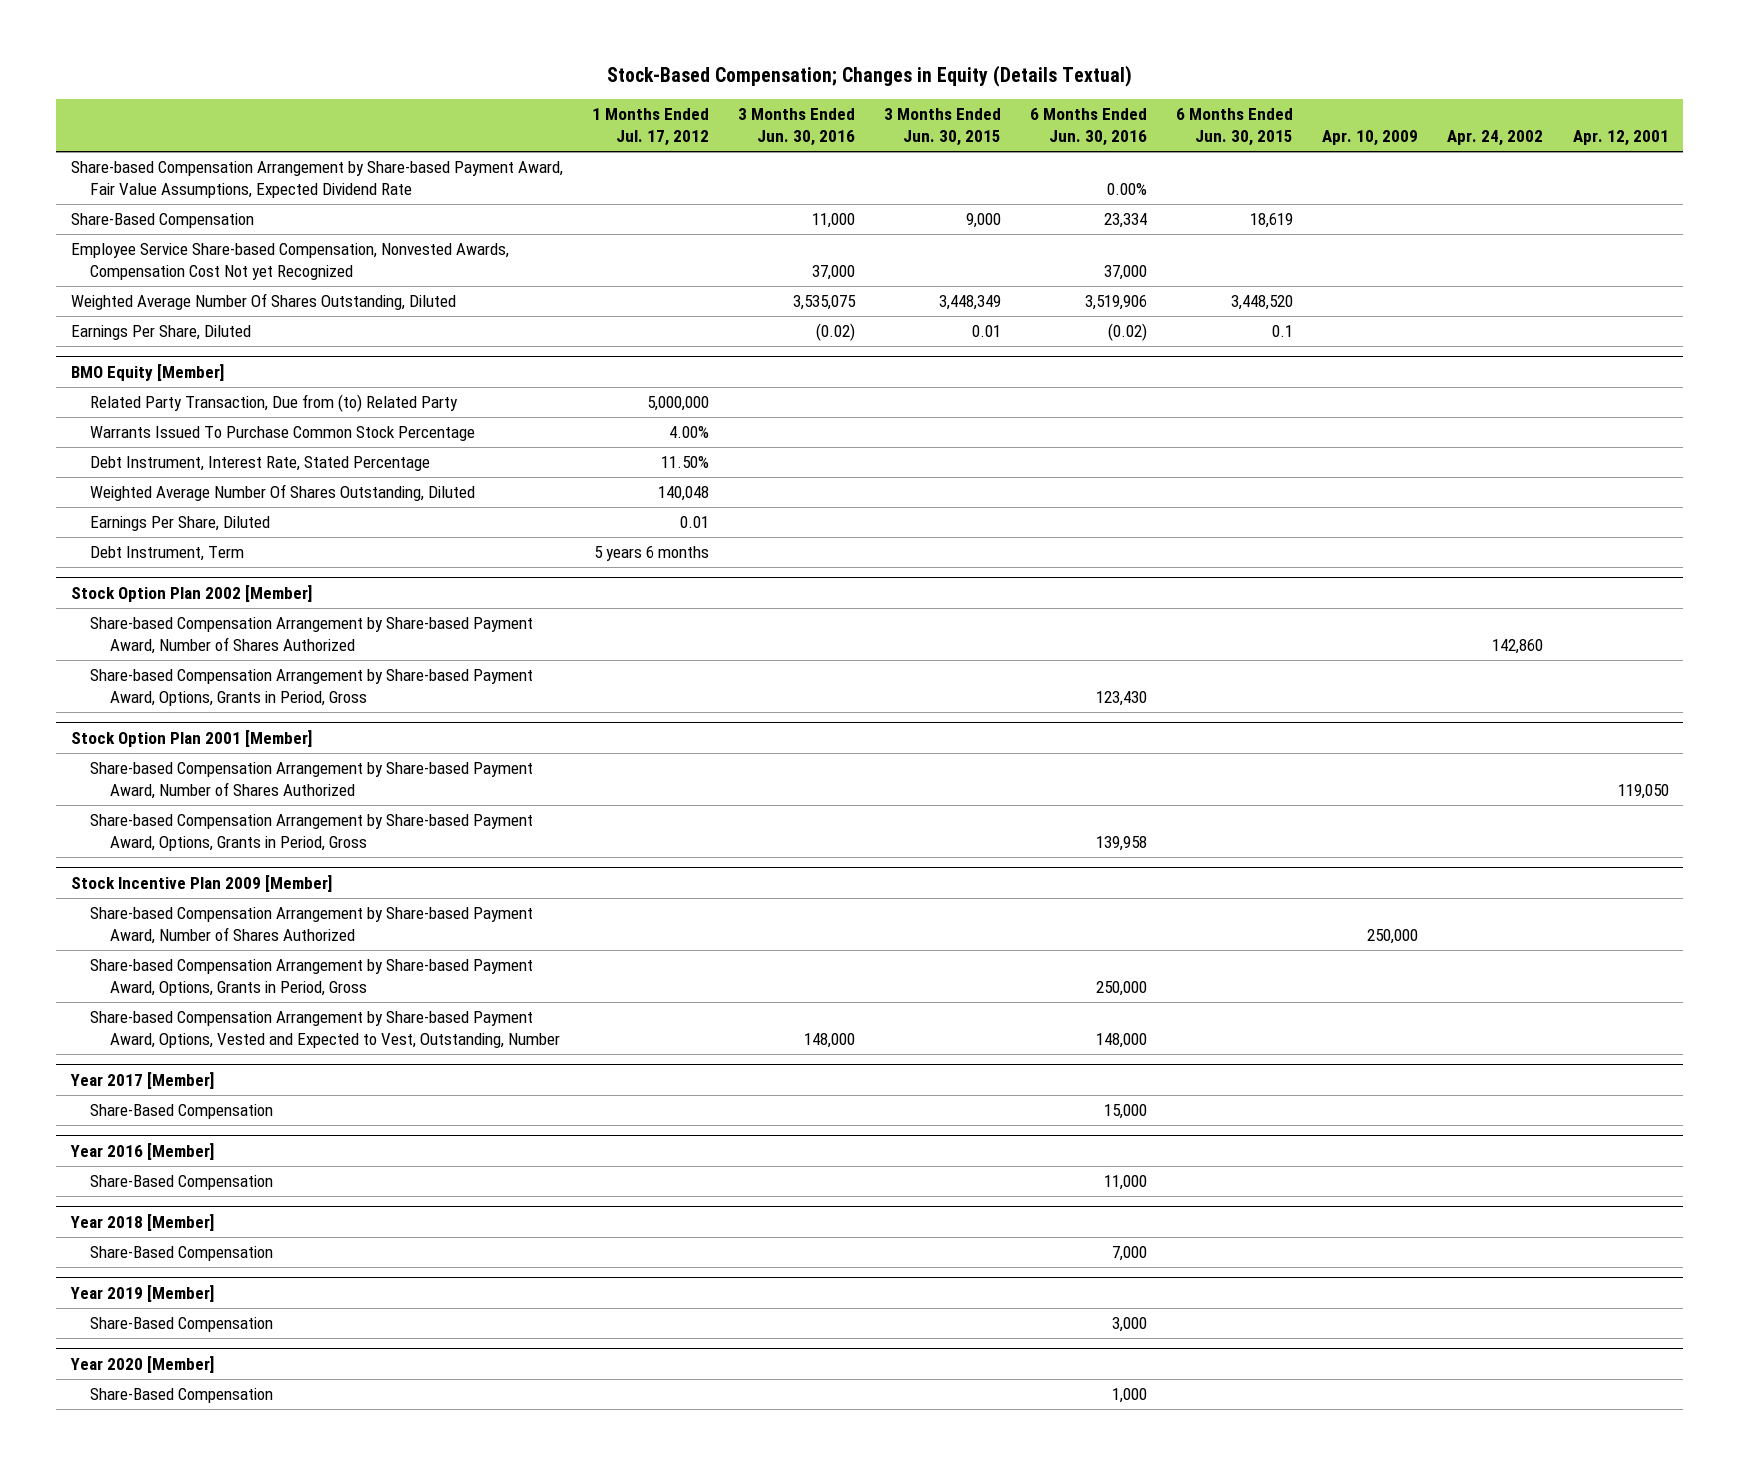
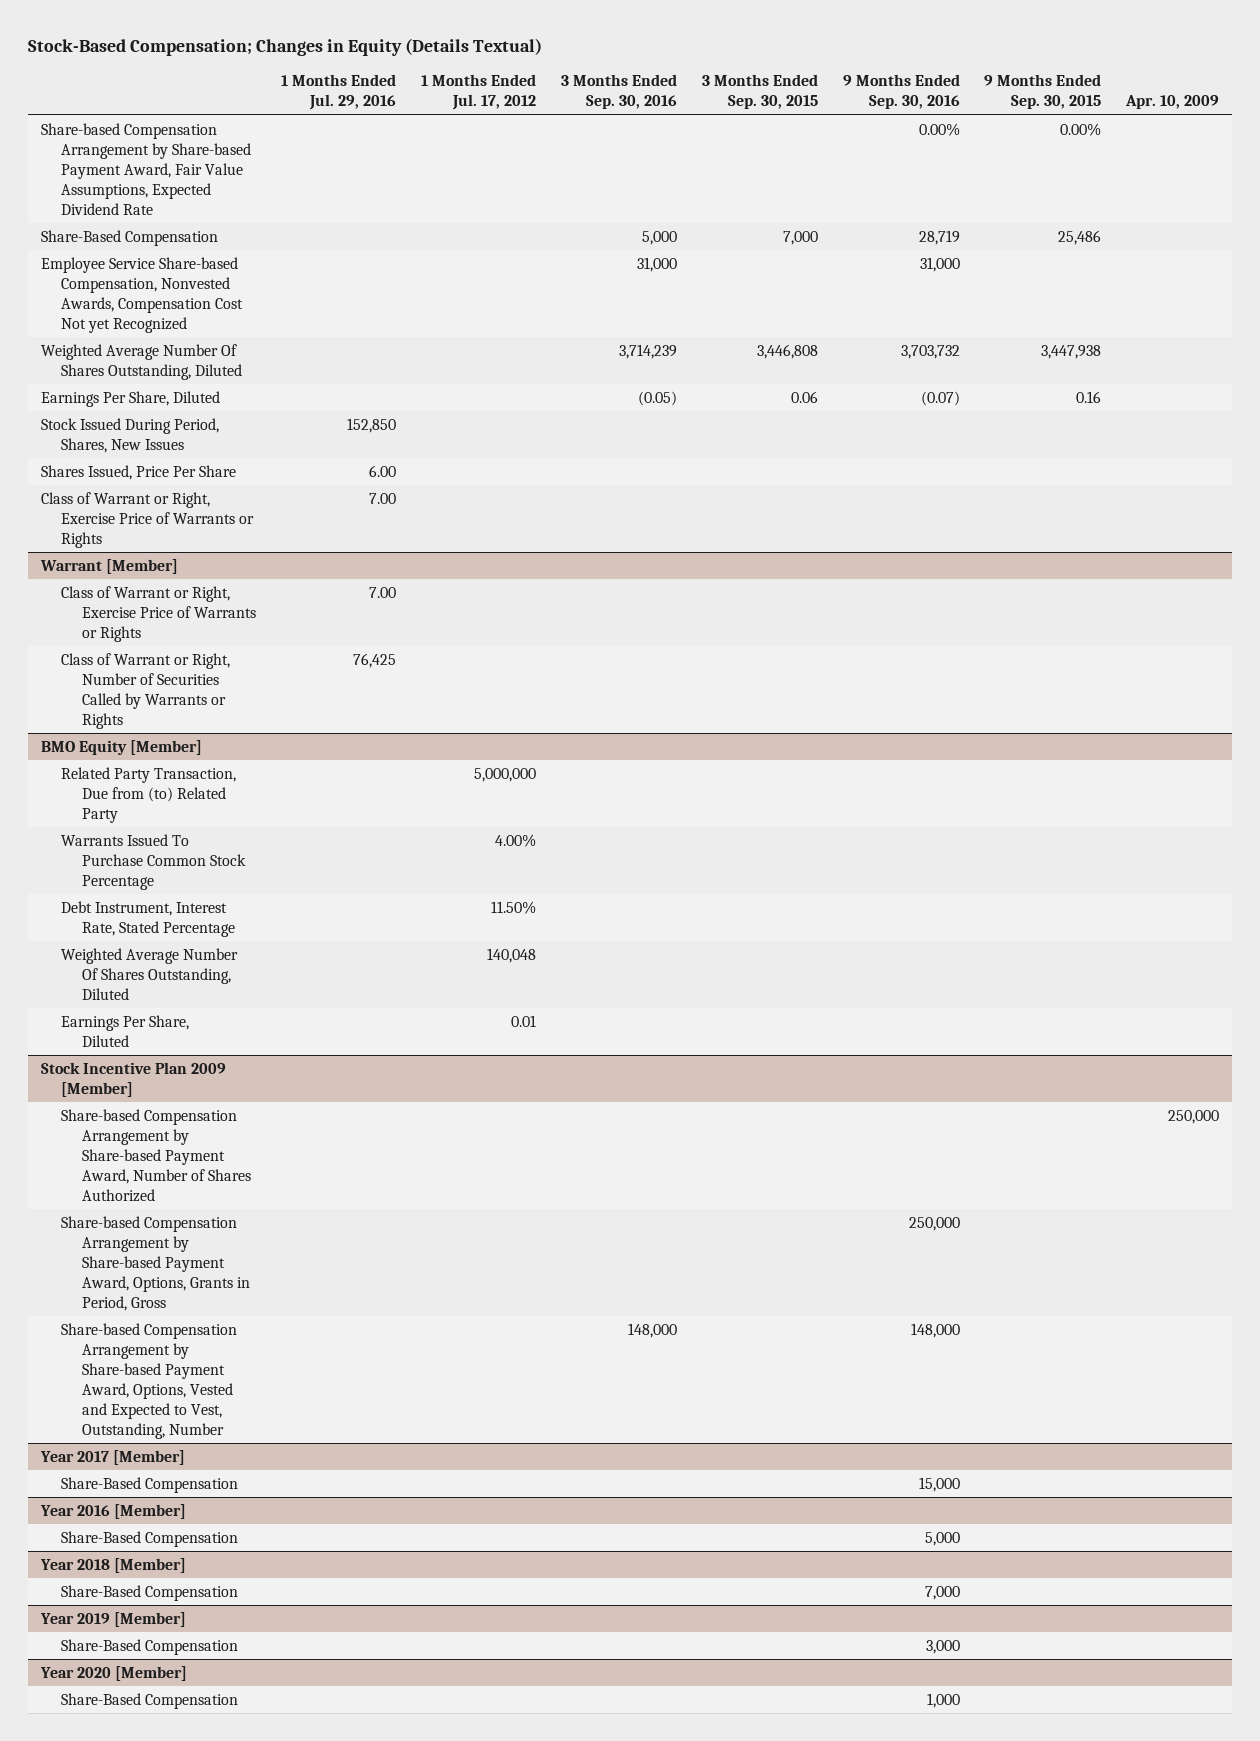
[737,108,855,146] 3 Months Ended Jun. 30, 2016 -> none
[884,108,1002,146] 3 Months Ended Jun. 30, 2015 -> none
[1030,108,1148,146] 6 Months Ended Jun. 30, 2016 -> none
[1176,108,1294,146] 6 Months Ended Jun. 30, 2015 -> none
[1447,129,1544,146] Apr. 24, 2002 -> none
[1572,129,1669,146] Apr. 12, 2001 -> none
none -> [281,74,397,111] 1 Months Ended Jul. 29, 2016
none -> [560,74,677,110] 3 Months Ended Sep. 30, 2016
none -> [701,74,818,110] 3 Months Ended Sep. 30, 2015
none -> [842,74,960,110] 9 Months Ended Sep. 30, 2016
none -> [984,74,1102,110] 9 Months Ended Sep. 30, 2015
none -> [40,417,219,453] Stock Issued During Period, Shares, New Issues
none -> [40,464,236,480] Shares Issued, Price Per Share
none -> [40,491,255,548] Class of Warrant or Right, Exercise Price of Warrants or Rights
none -> [39,558,178,574] Warrant [Member]
none -> [61,585,257,642] Class of Warrant or Right, Exercise Price of Warrants or Rights
none -> [61,652,231,729] Class of Warrant or Right, Number of Securities Called by Warrants or Rights
[90,546,245,562] Debt Instrument, Term -> none
[70,584,312,602] Stock Option Plan 2002 [Member] -> none
[90,617,534,654] Share-based Compensation Arrangement by Share-based Payment Award, Number of Shares Authorized -> none
[90,669,534,706] Share-based Compensation Arrangement by Share-based Payment Award, Options, Grants in Period, Gross -> none
[70,729,312,747] Stock Option Plan 2001 [Member] -> none
[90,762,534,799] Share-based Compensation Arrangement by Share-based Payment Award, Number of Shares Authorized -> none
[90,814,534,851] Share-based Compensation Arrangement by Share-based Payment Award, Options, Grants in Period, Gross -> none

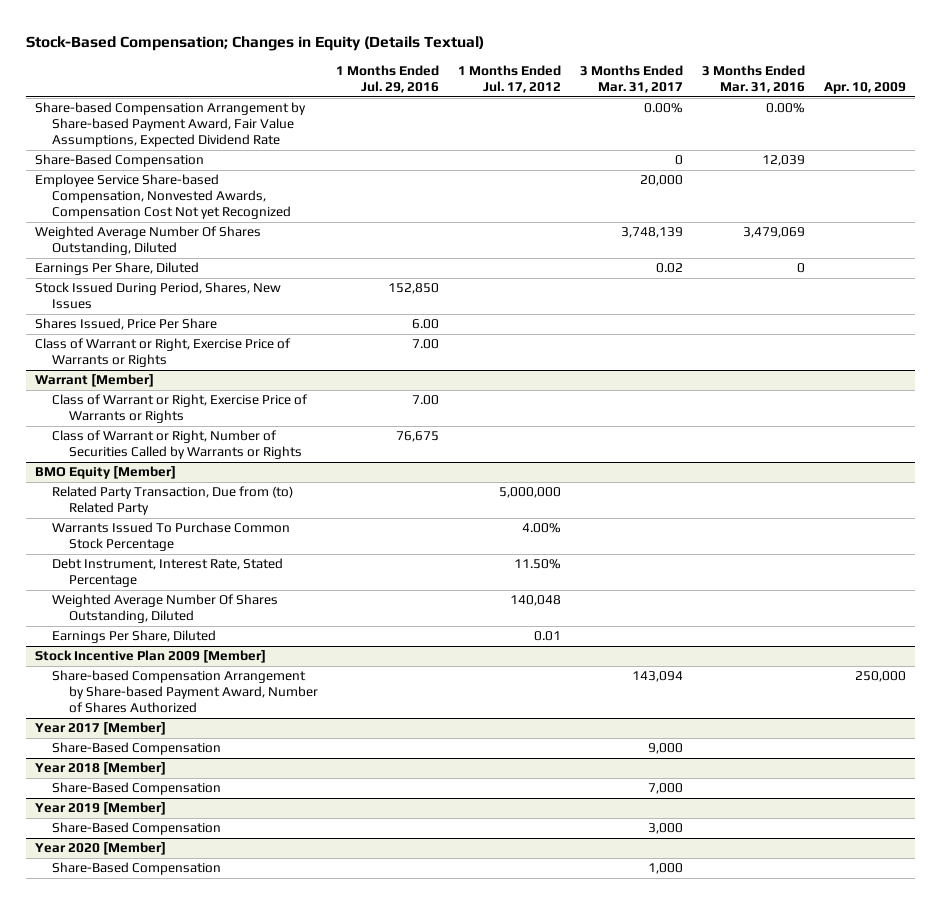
[560,74,677,110] 3 Months Ended Sep. 30, 2016 -> none
[701,74,818,110] 3 Months Ended Sep. 30, 2015 -> none
[842,74,960,110] 9 Months Ended Sep. 30, 2016 -> none
[984,74,1102,110] 9 Months Ended Sep. 30, 2015 -> none
none -> [579,65,683,93] 3 Months Ended Mar. 31, 2017
none -> [701,65,805,93] 3 Months Ended Mar. 31, 2016
[353,652,397,668] 76,425 -> [396,431,440,443] 76,675
[61,1215,251,1311] Share-based Compensation Arrangement by Share-based Payment Award, Options, Grants in Period, Gross -> none
[61,1322,238,1439] Share-based Compensation Arrangement by Share-based Payment Award, Options, Vested and Expected to Vest, Outstanding, Number -> none
[39,1503,186,1519] Year 2016 [Member] -> none
[61,1530,239,1547] Share-Based Compensation -> none

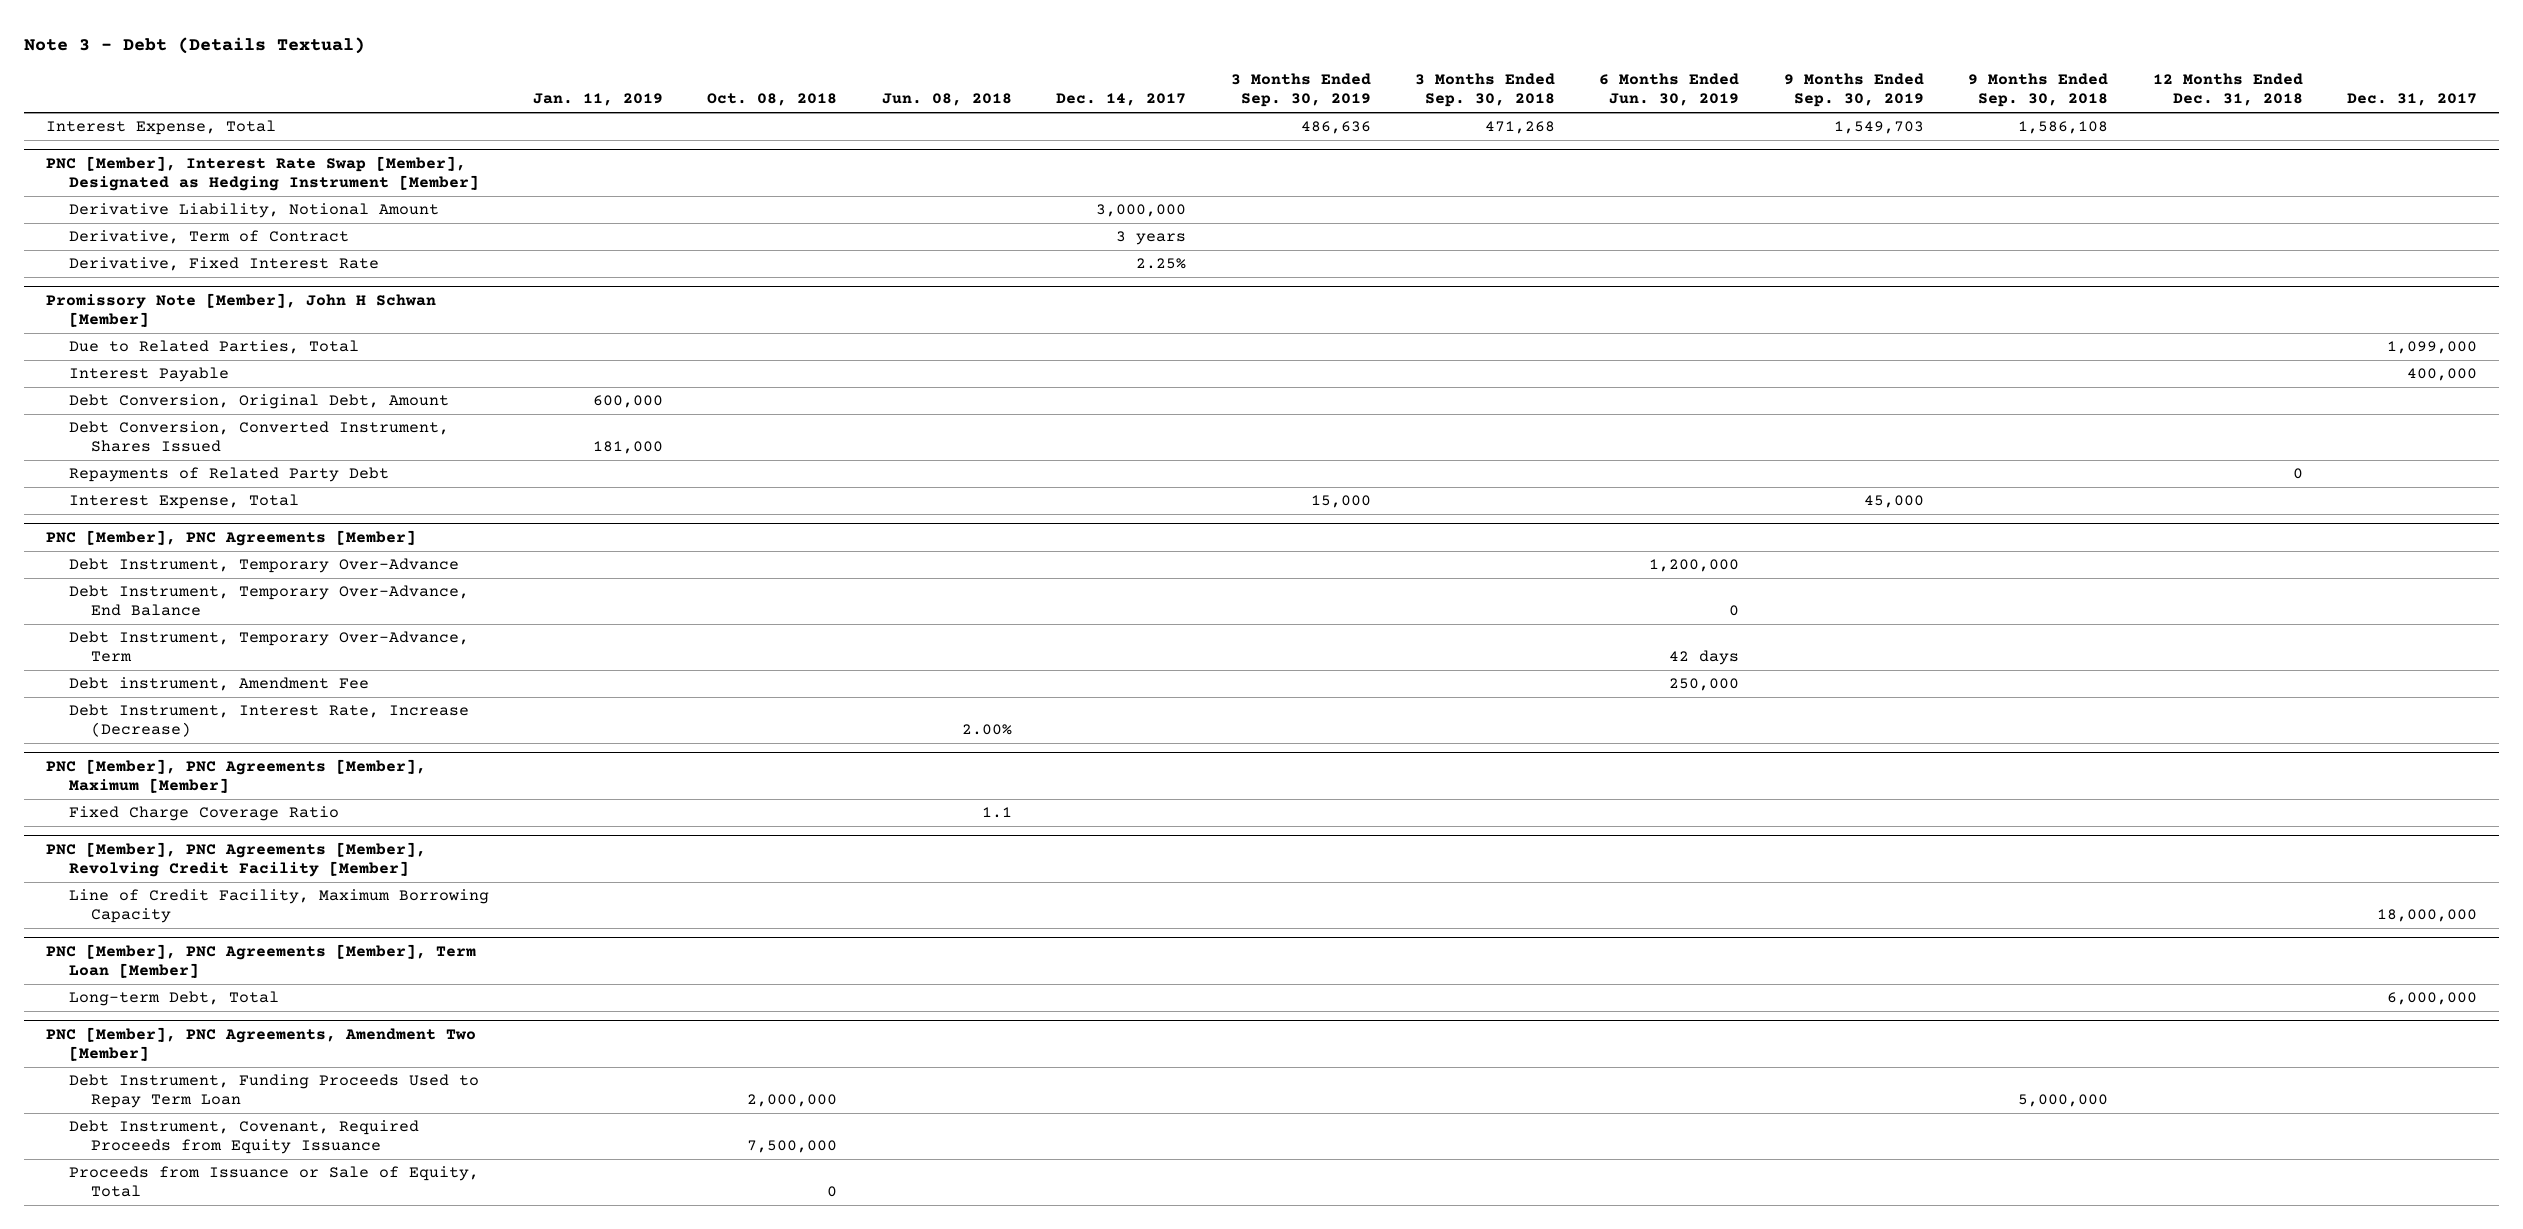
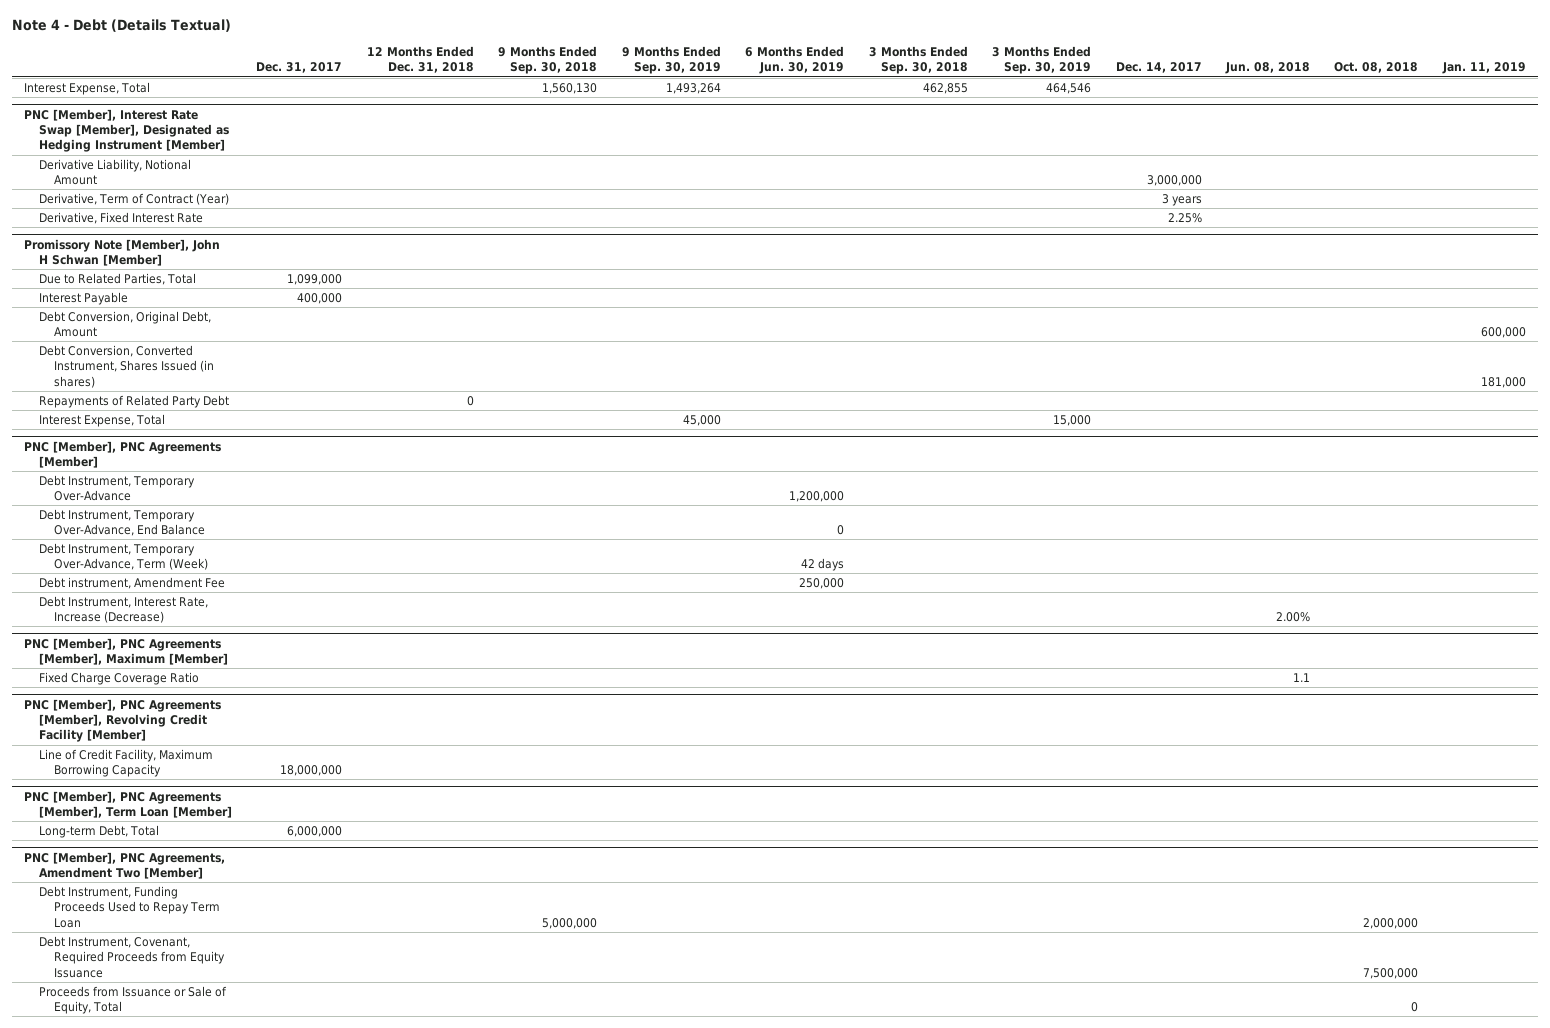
[24,36,366,54] Note 3 - Debt (Details Textual) -> [11,19,231,33] Note 4 - Debt (Details Textual)
[1300,121,1371,135] 486,636 -> [1046,82,1092,94] 464,546
[1485,121,1556,135] 471,268 -> [922,82,968,94] 462,855
[1833,121,1924,135] 1,549,703 -> [665,82,721,94] 1,493,264
[2018,121,2109,135] 1,586,108 -> [542,82,598,94] 1,560,130
[68,230,349,245] Derivative, Term of Contract -> [38,192,229,205] Derivative, Term of Contract (Year)
[68,421,449,453] Debt Conversion, Converted Instrument, Shares Issued -> [38,344,214,388] Debt Conversion, Converted Instrument, Shares Issued (in shares)
[68,631,469,663] Debt Instrument, Temporary Over-Advance, Term -> [38,542,208,571] Debt Instrument, Temporary Over-Advance, Term (Week)

